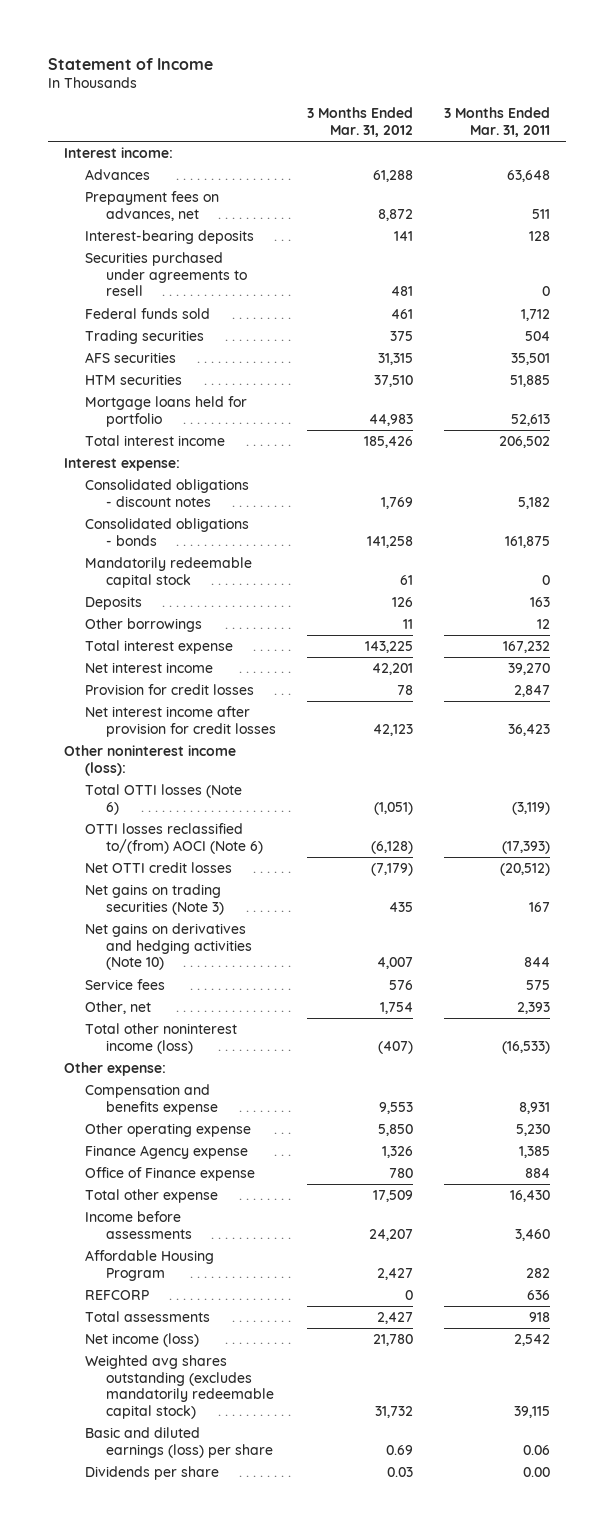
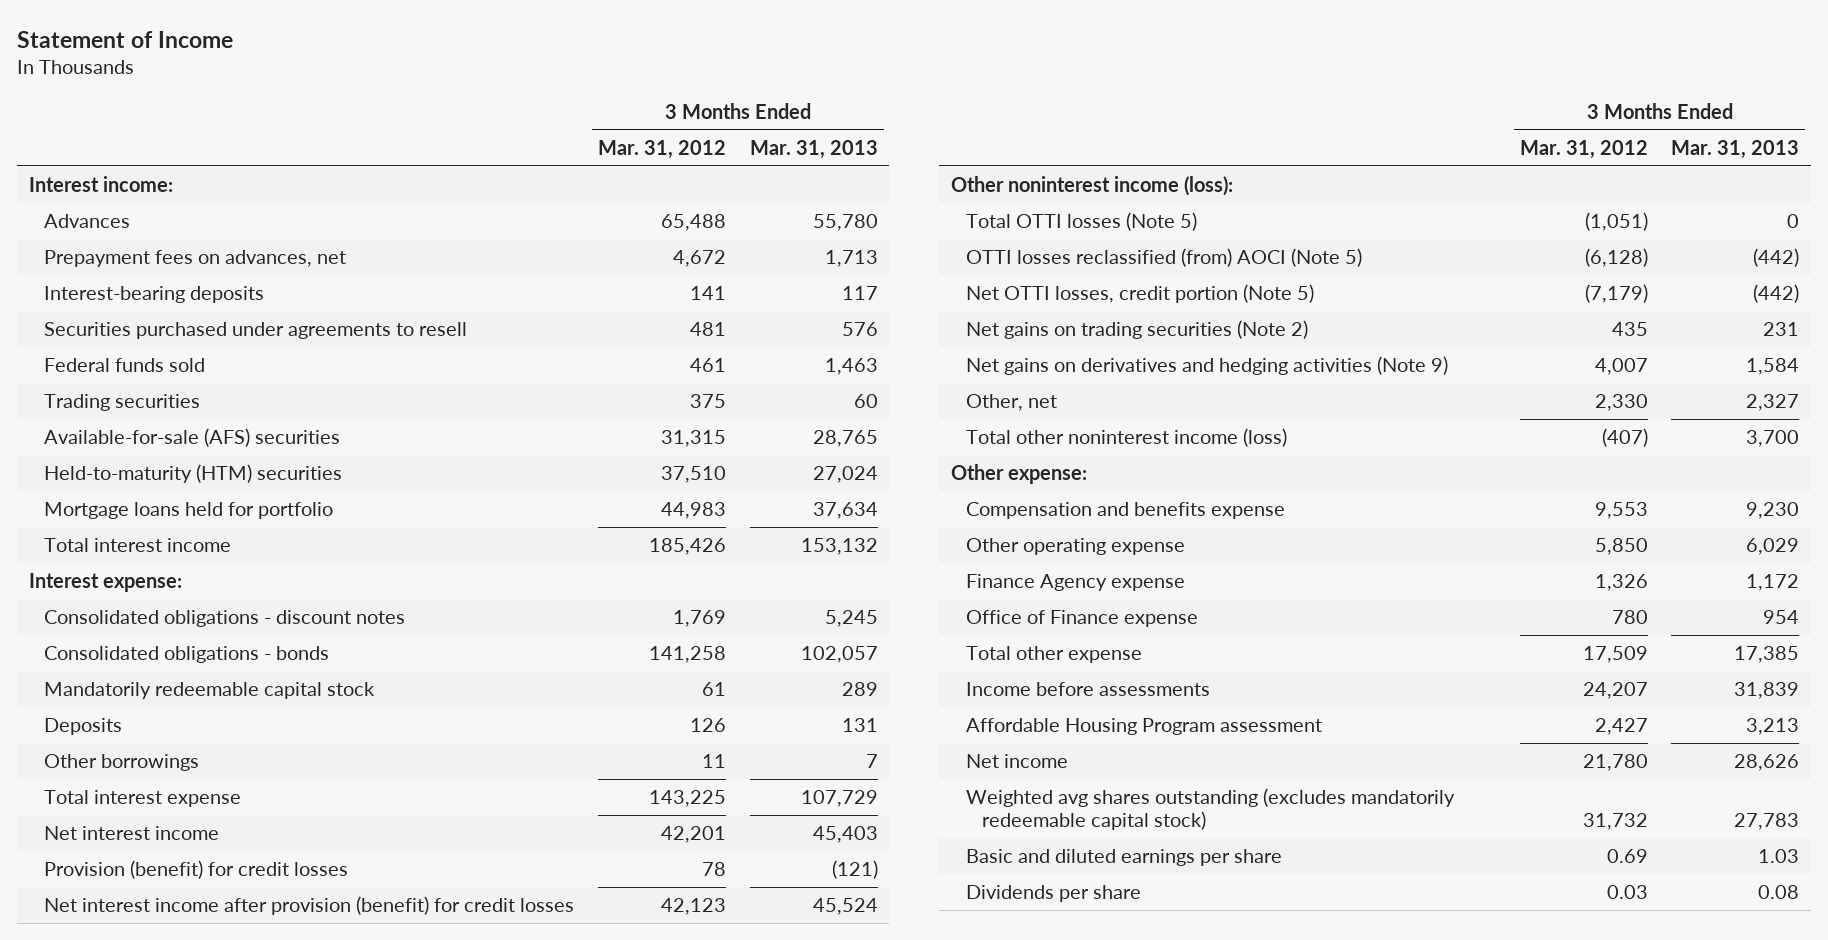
[444,107,551,138] 3 Months Ended Mar. 31, 2011 -> none
none -> [749,139,878,159] Mar. 31, 2013
[373,169,414,182] 61,288 -> [660,214,726,232] 65,488
[378,208,414,221] 8,872 -> [672,250,726,268] 4,672
[84,351,176,363] AFS securities -> [44,428,341,448] Available-for-sale (AFS) securities
[84,373,182,385] HTM securities -> [44,464,343,484] Held-to-maturity (HTM) securities
[84,683,254,695] Provision for credit losses -> [44,860,349,880] Provision (benefit) for credit losses
[84,705,276,737] Net interest income after provision for credit losses -> [44,896,575,916] Net interest income after provision (benefit) for credit losses
[84,978,165,990] Service fees -> none
[84,783,242,815] Total OTTI losses (Note 6) -> [966,212,1198,232] Total OTTI losses (Note 5)
[84,822,263,854] OTTI losses reclassified to/(from) AOCI (Note 6) -> [966,248,1363,268] OTTI losses reclassified (from) AOCI (Note 5)
[84,861,232,873] Net OTTI credit losses -> [966,284,1315,304] Net OTTI losses, credit portion (Note 5)
[84,883,224,915] Net gains on trading securities (Note 3) -> [966,320,1309,340] Net gains on trading securities (Note 2)
[84,922,252,971] Net gains on derivatives and hedging activities (Note 10) -> [966,356,1449,376] Net gains on derivatives and hedging activities (Note 9)
[380,1001,414,1014] 1,754 -> [1594,394,1648,412] 2,330
[84,1289,149,1300] REFCORP -> none
[84,1310,210,1322] Total assessments -> none
[84,1249,214,1281] Affordable Housing Program -> [966,718,1323,736] Affordable Housing Program assessment
[84,1332,199,1347] Net income (loss) -> [966,754,1069,769] Net income
[84,1426,273,1458] Basic and diluted earnings (loss) per share -> [966,849,1283,867] Basic and diluted earnings per share

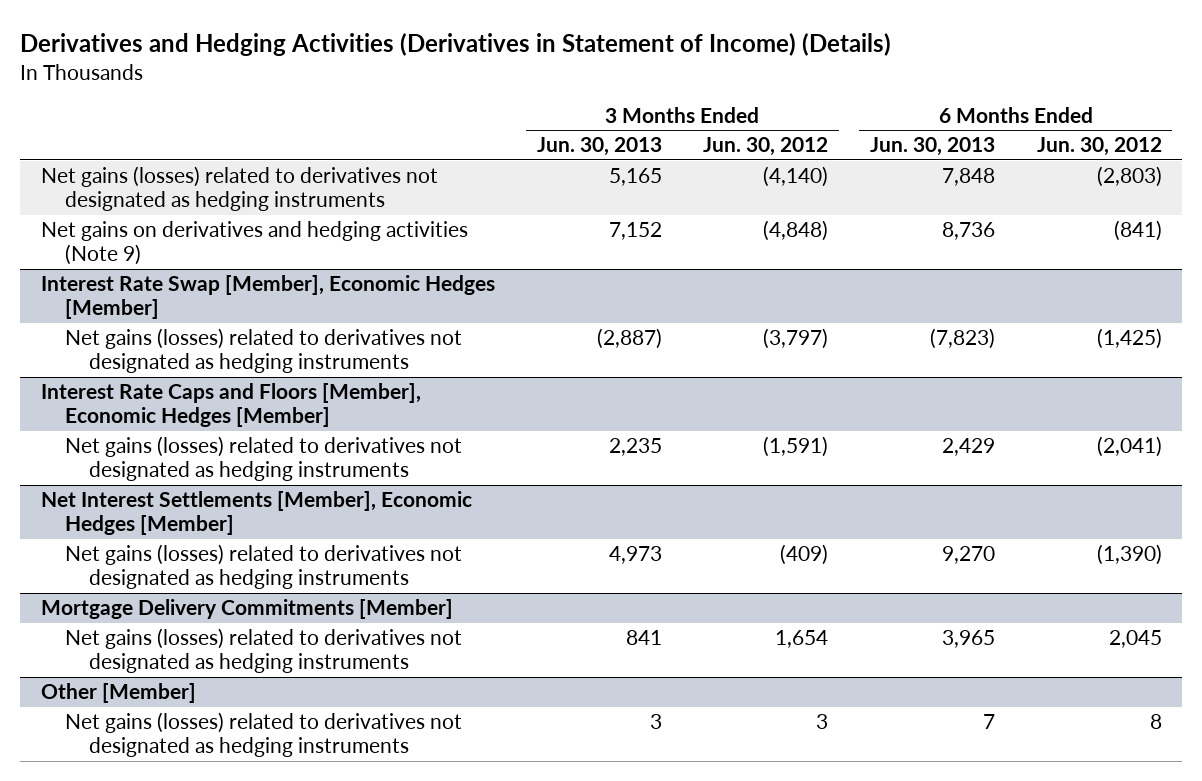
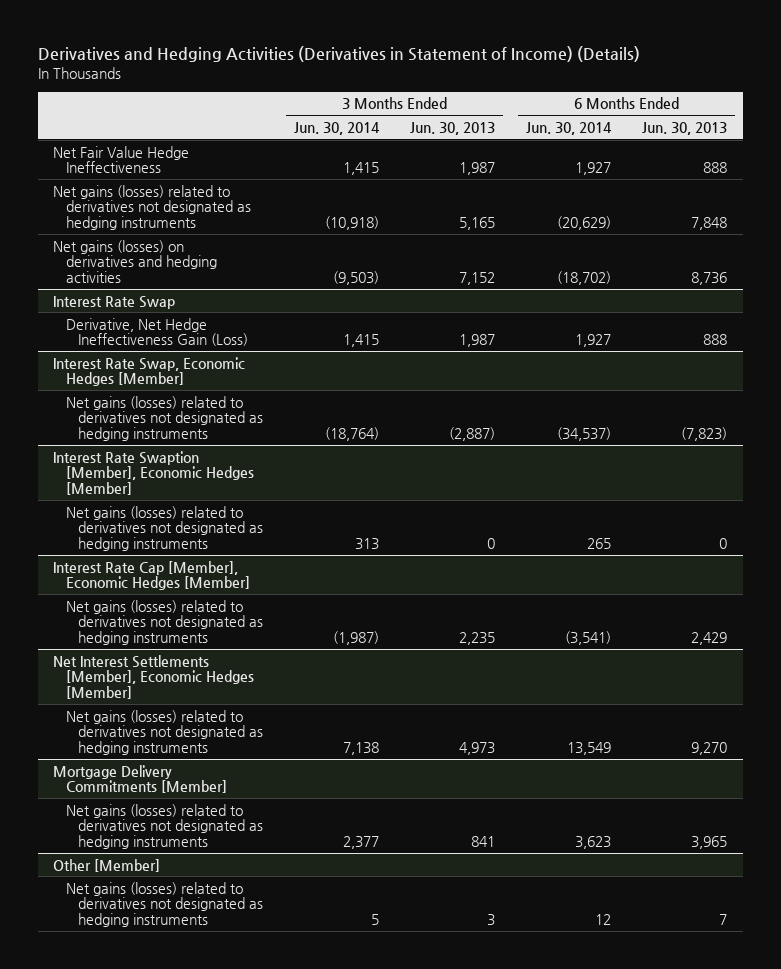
[703,137,829,157] Jun. 30, 2012 -> none
[1036,137,1162,157] Jun. 30, 2012 -> none
none -> [294,121,381,135] Jun. 30, 2014
none -> [526,121,613,135] Jun. 30, 2014
none -> [53,145,190,174] Net Fair Value Hedge Ineffectiveness
[40,221,468,266] Net gains on derivatives and hedging activities (Note 9) -> [53,239,217,284] Net gains (losses) on derivatives and hedging activities
none -> [53,295,176,309] Interest Rate Swap
none -> [65,317,249,347] Derivative, Net Hedge Ineffectiveness Gain (Loss)
[40,275,495,320] Interest Rate Swap [Member], Economic Hedges [Member] -> [53,356,246,387] Interest Rate Swap, Economic Hedges [Member]
none -> [53,450,254,496] Interest Rate Swaption [Member], Economic Hedges [Member]
none -> [65,505,264,552] Net gains (losses) related to derivatives not designated as hedging instruments
[40,383,421,428] Interest Rate Caps and Floors [Member], Economic Hedges [Member] -> [53,560,250,591] Interest Rate Cap [Member], Economic Hedges [Member]

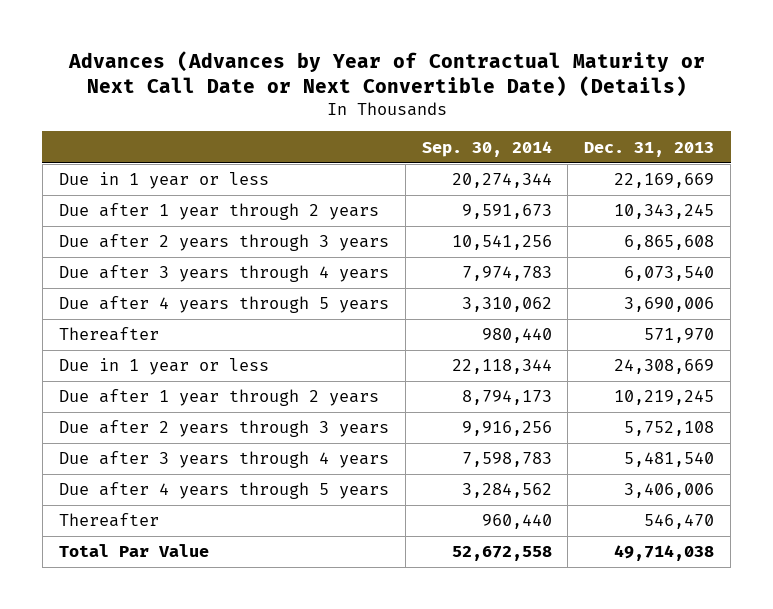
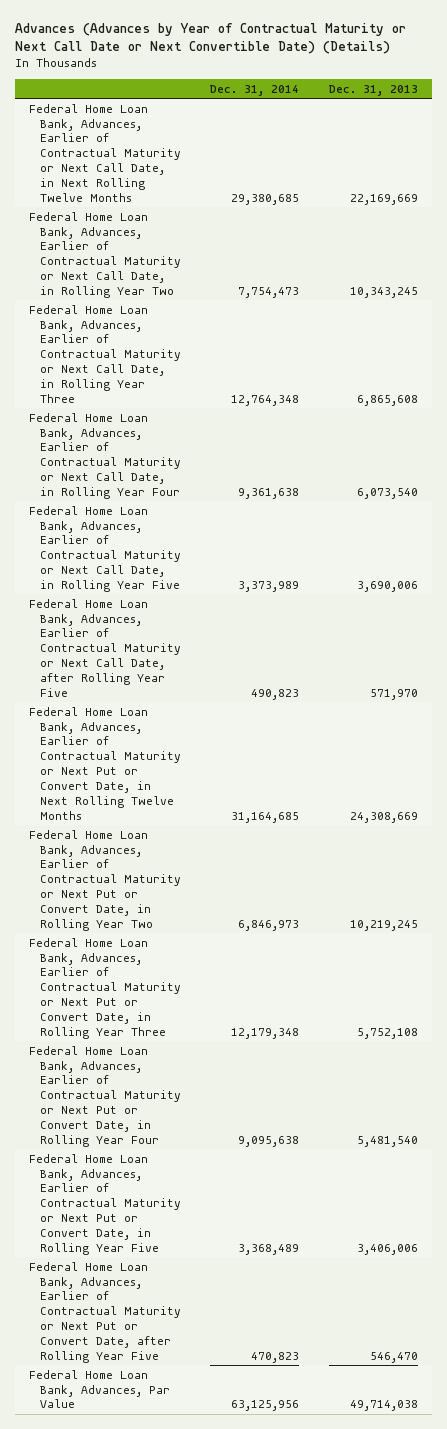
[421,140,552,157] Sep. 30, 2014 -> none
none -> [210,84,300,96] Dec. 31, 2014
[58,172,269,190] Due in 1 year or less -> [29,103,182,202] Federal Home Loan Bank, Advances, Earlier of Contractual Maturity or Next Call Date, in Next Rolling Twelve Months
[58,203,379,221] Due after 1 year through 2 years -> [29,211,182,298] Federal Home Loan Bank, Advances, Earlier of Contractual Maturity or Next Call Date, in Rolling Year Two
[58,234,389,252] Due after 2 years through 3 years -> [29,304,182,403] Federal Home Loan Bank, Advances, Earlier of Contractual Maturity or Next Call Date, in Rolling Year Three
[58,265,389,283] Due after 3 years through 4 years -> [29,412,182,499] Federal Home Loan Bank, Advances, Earlier of Contractual Maturity or Next Call Date, in Rolling Year Four
[58,296,389,314] Due after 4 years through 5 years -> [29,505,182,592] Federal Home Loan Bank, Advances, Earlier of Contractual Maturity or Next Call Date, in Rolling Year Five
[58,327,159,342] Thereafter -> [29,598,182,697] Federal Home Loan Bank, Advances, Earlier of Contractual Maturity or Next Call Date, after Rolling Year Five
[58,358,269,376] Due in 1 year or less -> [29,706,182,820] Federal Home Loan Bank, Advances, Earlier of Contractual Maturity or Next Put or Convert Date, in Next Rolling Twelve Months
[58,389,379,407] Due after 1 year through 2 years -> [29,829,182,931] Federal Home Loan Bank, Advances, Earlier of Contractual Maturity or Next Put or Convert Date, in Rolling Year Two
[58,420,389,438] Due after 2 years through 3 years -> [29,937,182,1039] Federal Home Loan Bank, Advances, Earlier of Contractual Maturity or Next Put or Convert Date, in Rolling Year Three
[58,451,389,469] Due after 3 years through 4 years -> [29,1045,182,1147] Federal Home Loan Bank, Advances, Earlier of Contractual Maturity or Next Put or Convert Date, in Rolling Year Four
[58,482,389,500] Due after 4 years through 5 years -> [29,1153,182,1255] Federal Home Loan Bank, Advances, Earlier of Contractual Maturity or Next Put or Convert Date, in Rolling Year Five
[58,513,159,528] Thereafter -> [29,1261,182,1363] Federal Home Loan Bank, Advances, Earlier of Contractual Maturity or Next Put or Convert Date, after Rolling Year Five
[58,544,209,558] Total Par Value -> [29,1369,171,1409] Federal Home Loan Bank, Advances, Par Value

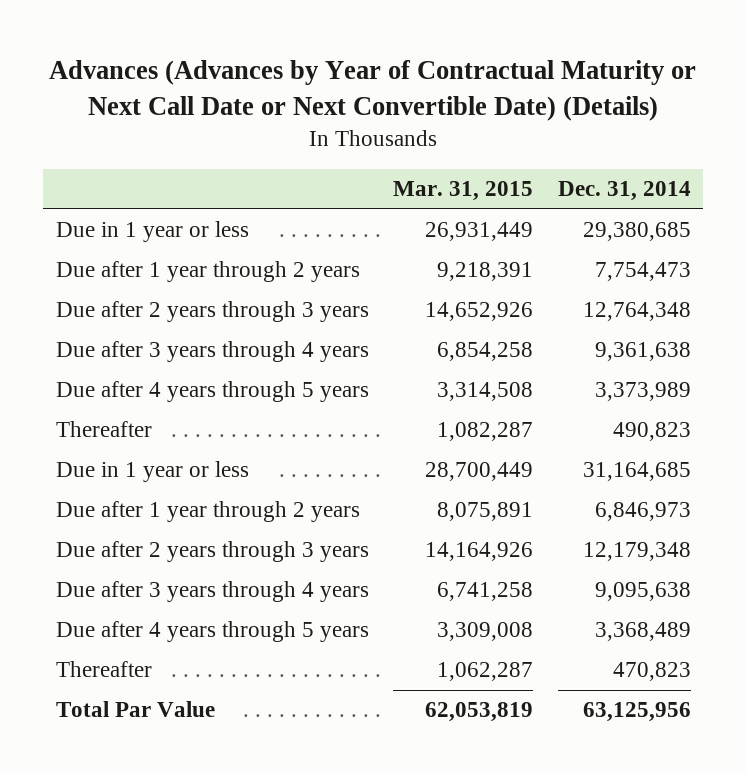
[328,84,418,96] Dec. 31, 2013 -> none
none -> [393,181,534,202] Mar. 31, 2015
[29,103,182,202] Federal Home Loan Bank, Advances, Earlier of Contractual Maturity or Next Call Date, in Next Rolling Twelve Months -> [55,221,249,243] Due in 1 year or less
[29,211,182,298] Federal Home Loan Bank, Advances, Earlier of Contractual Maturity or Next Call Date, in Rolling Year Two -> [55,261,360,283] Due after 1 year through 2 years
[29,304,182,403] Federal Home Loan Bank, Advances, Earlier of Contractual Maturity or Next Call Date, in Rolling Year Three -> [55,301,369,323] Due after 2 years through 3 years
[29,412,182,499] Federal Home Loan Bank, Advances, Earlier of Contractual Maturity or Next Call Date, in Rolling Year Four -> [55,341,369,363] Due after 3 years through 4 years
[29,505,182,592] Federal Home Loan Bank, Advances, Earlier of Contractual Maturity or Next Call Date, in Rolling Year Five -> [55,381,369,403] Due after 4 years through 5 years
[29,598,182,697] Federal Home Loan Bank, Advances, Earlier of Contractual Maturity or Next Call Date, after Rolling Year Five -> [55,421,152,438] Thereafter
[29,706,182,820] Federal Home Loan Bank, Advances, Earlier of Contractual Maturity or Next Put or Convert Date, in Next Rolling Twelve Months -> [55,461,249,483] Due in 1 year or less
[29,829,182,931] Federal Home Loan Bank, Advances, Earlier of Contractual Maturity or Next Put or Convert Date, in Rolling Year Two -> [55,501,360,523] Due after 1 year through 2 years
[29,937,182,1039] Federal Home Loan Bank, Advances, Earlier of Contractual Maturity or Next Put or Convert Date, in Rolling Year Three -> [55,541,369,563] Due after 2 years through 3 years
[29,1045,182,1147] Federal Home Loan Bank, Advances, Earlier of Contractual Maturity or Next Put or Convert Date, in Rolling Year Four -> [55,581,369,603] Due after 3 years through 4 years
[29,1153,182,1255] Federal Home Loan Bank, Advances, Earlier of Contractual Maturity or Next Put or Convert Date, in Rolling Year Five -> [55,621,369,643] Due after 4 years through 5 years
[29,1261,182,1363] Federal Home Loan Bank, Advances, Earlier of Contractual Maturity or Next Put or Convert Date, after Rolling Year Five -> [55,661,152,678] Thereafter
[29,1369,171,1409] Federal Home Loan Bank, Advances, Par Value -> [55,701,215,718] Total Par Value

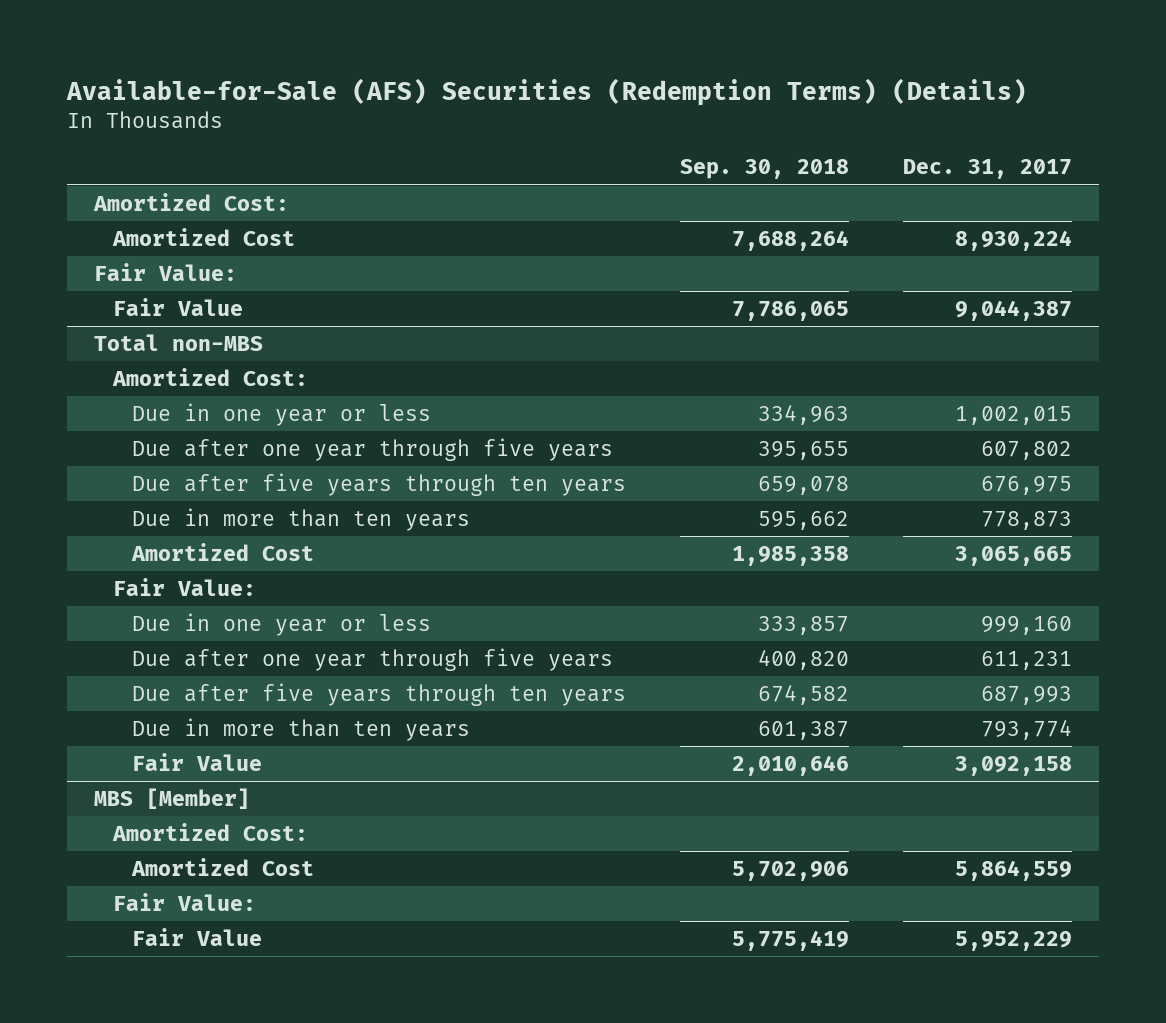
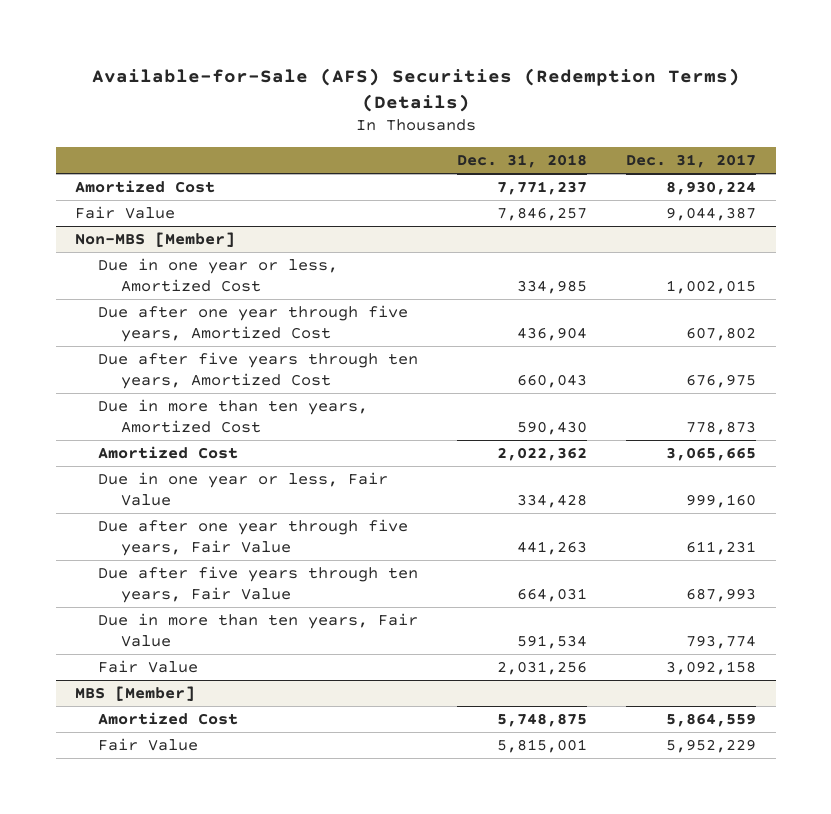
[679,159,849,180] Sep. 30, 2018 -> none
none -> [456,154,587,169] Dec. 31, 2018
[93,192,290,211] Amortized Cost: -> none
[94,262,238,281] Fair Value: -> none
[112,367,309,386] Amortized Cost: -> none
[94,333,264,351] Total non-MBS -> [75,231,236,247] Non-MBS [Member]
[131,402,431,426] Due in one year or less -> [97,257,338,293] Due in one year or less, Amortized Cost
[131,437,613,461] Due after one year through five years -> [97,304,408,343] Due after one year through five years, Amortized Cost
[131,472,626,496] Due after five years through ten years -> [97,351,418,390] Due after five years through ten years, Amortized Cost
[131,507,470,531] Due in more than ten years -> [97,398,368,434] Due in more than ten years, Amortized Cost
[113,577,257,596] Fair Value: -> none
[131,612,431,636] Due in one year or less -> [97,471,388,507] Due in one year or less, Fair Value
[131,647,613,671] Due after one year through five years -> [97,518,408,557] Due after one year through five years, Fair Value
[131,682,626,706] Due after five years through ten years -> [97,565,418,604] Due after five years through ten years, Fair Value
[131,717,470,741] Due in more than ten years -> [97,612,418,648] Due in more than ten years, Fair Value
[112,822,309,841] Amortized Cost: -> none
[113,892,257,911] Fair Value: -> none

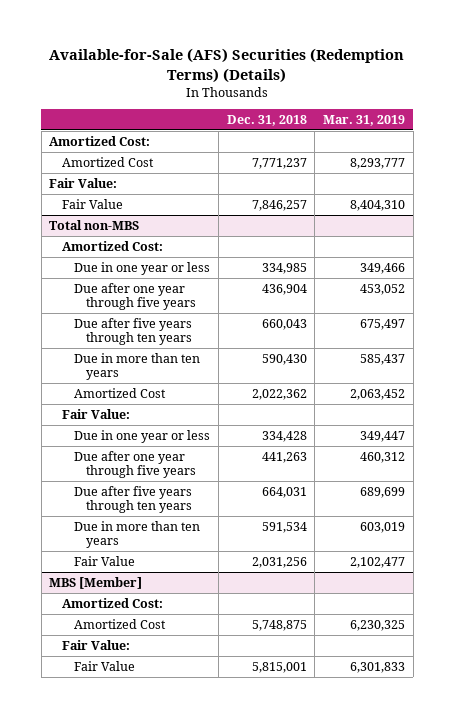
[625,154,756,169] Dec. 31, 2017 -> none
none -> [323,114,406,126] Mar. 31, 2019
none -> [49,135,151,146] Amortized Cost:
none -> [49,177,118,188] Fair Value:
[75,231,236,247] Non-MBS [Member] -> [49,219,140,230] Total non-MBS
none -> [61,240,163,251] Amortized Cost:
[97,257,338,293] Due in one year or less, Amortized Cost -> [74,261,211,275] Due in one year or less
[97,304,408,343] Due after one year through five years, Amortized Cost -> [74,282,197,311] Due after one year through five years
[97,351,418,390] Due after five years through ten years, Amortized Cost -> [74,317,193,346] Due after five years through ten years
[97,398,368,434] Due in more than ten years, Amortized Cost -> [74,352,201,381] Due in more than ten years
none -> [61,408,130,419] Fair Value:
[97,471,388,507] Due in one year or less, Fair Value -> [74,429,211,443] Due in one year or less
[97,518,408,557] Due after one year through five years, Fair Value -> [74,450,197,479] Due after one year through five years
[97,565,418,604] Due after five years through ten years, Fair Value -> [74,485,193,514] Due after five years through ten years
[97,612,418,648] Due in more than ten years, Fair Value -> [74,520,201,549] Due in more than ten years
none -> [61,597,163,608] Amortized Cost:
none -> [61,639,130,650] Fair Value:

